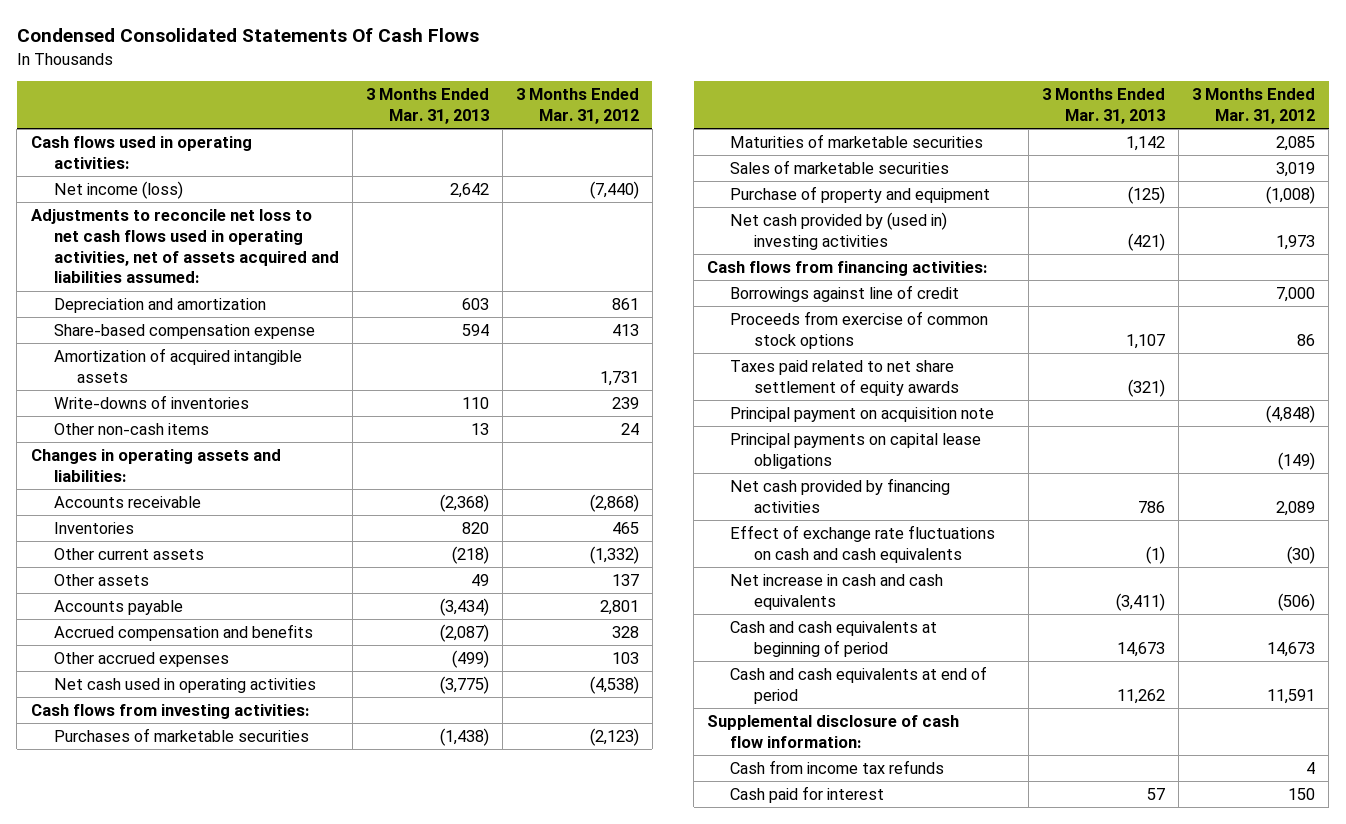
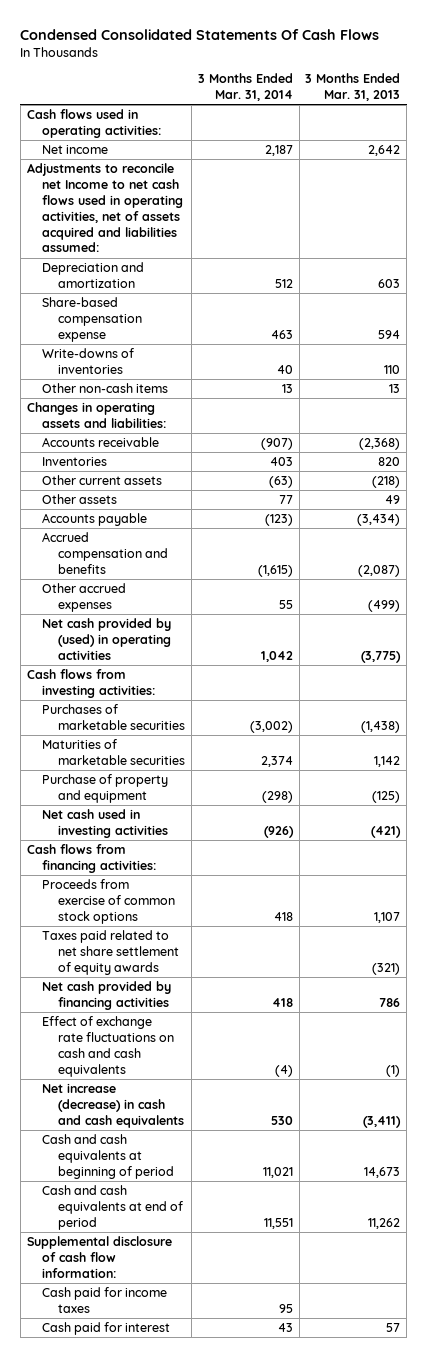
[515,88,639,124] 3 Months Ended Mar. 31, 2012 -> none
none -> [197,73,293,102] 3 Months Ended Mar. 31, 2014
[53,180,183,199] Net income (loss) -> [42,145,109,155] Net income
[30,208,339,284] Adjustments to reconcile net loss to net cash flows used in operating activities, net of assets acquired and liabilities assumed: -> [26,163,184,253] Adjustments to reconcile net Income to net cash flows used in operating activities, net of assets acquired and liabilities assumed:
[53,347,302,383] Amortization of acquired intangible assets -> none
[53,677,316,693] Net cash used in operating activities -> [42,618,172,660] Net cash provided by (used) in operating activities
[730,159,950,174] Sales of marketable securities -> none
[730,211,948,250] Net cash provided by (used in) investing activities -> [42,809,168,839] Net cash used in investing activities
[730,284,960,302] Borrowings against line of credit -> none
[730,406,995,422] Principal payment on acquisition note -> none
[730,432,982,469] Principal payments on capital lease obligations -> none
[730,573,944,610] Net increase in cash and cash equivalents -> [42,1083,184,1128] Net increase (decrease) in cash and cash equivalents
[730,759,945,774] Cash from income tax refunds -> none
none -> [42,1287,168,1314] Cash paid for income taxes

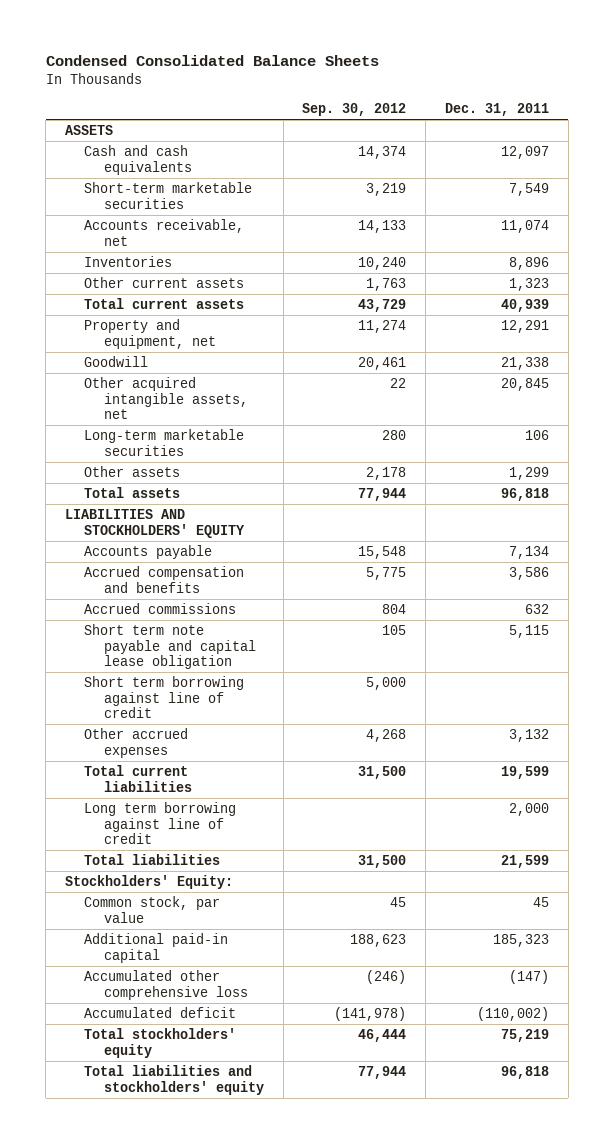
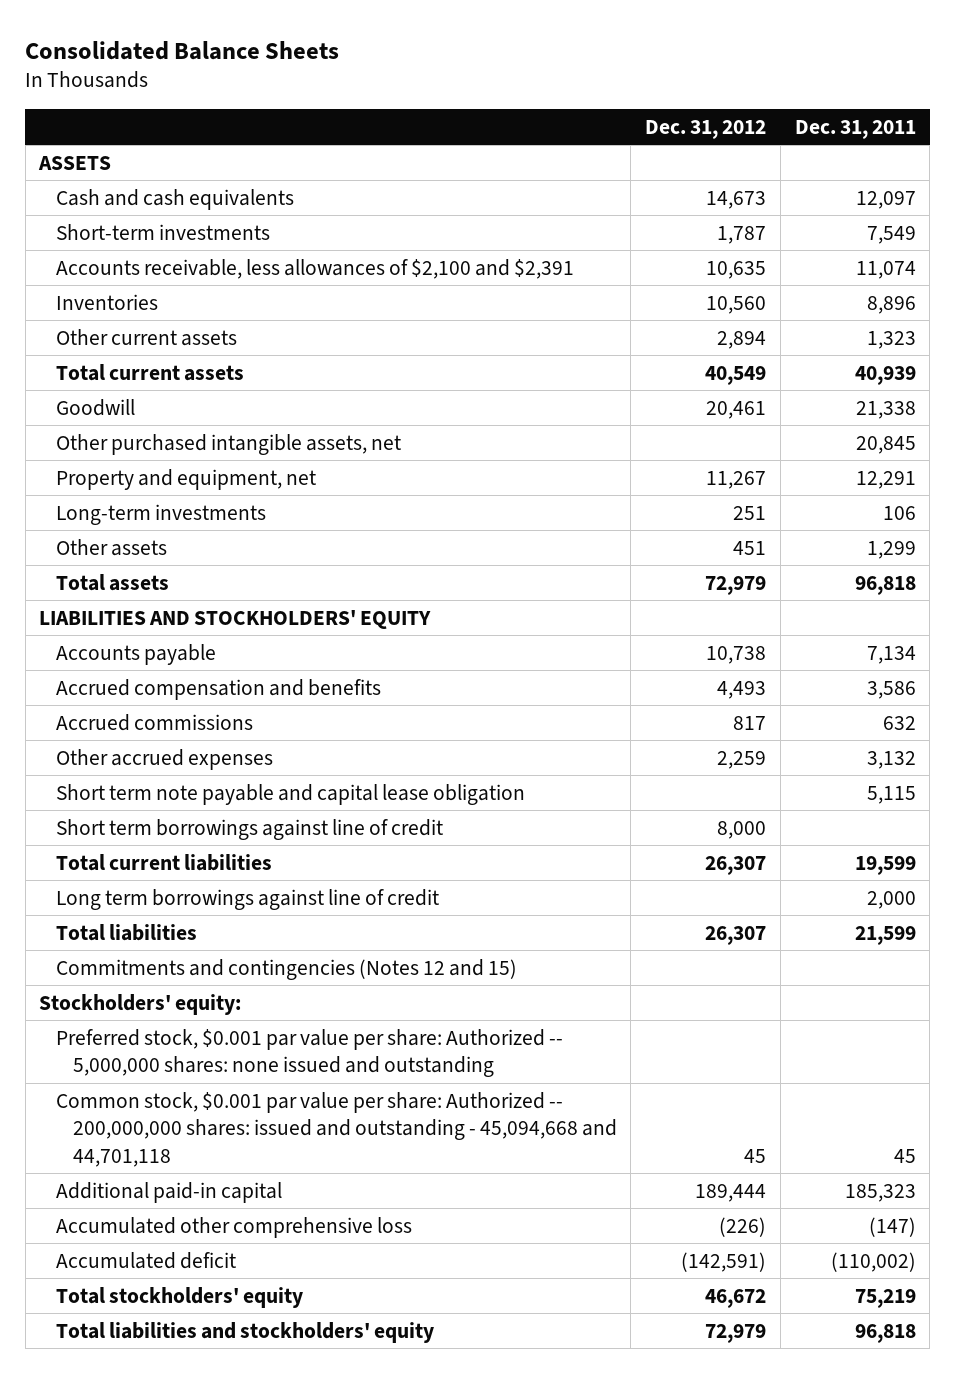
[45,55,379,67] Condensed Consolidated Balance Sheets -> [25,40,340,60] Consolidated Balance Sheets
[302,102,407,116] Sep. 30, 2012 -> none
none -> [645,119,767,139] Dec. 31, 2012
[84,182,253,209] Short-term marketable securities -> [56,223,271,240] Short-term investments
[84,219,245,246] Accounts receivable, net -> [56,258,575,279] Accounts receivable, less allowances of $2,100 and $2,391
[84,377,248,420] Other acquired intangible assets, net -> [56,433,402,455] Other purchased intangible assets, net
[84,319,216,349] Property and equipment, net -> [56,468,317,490] Property and equipment, net
[84,429,245,456] Long-term marketable securities -> [56,503,267,525] Long-term investments
[84,676,245,719] Short term borrowing against line of credit -> none
[84,624,256,670] Short term note payable and capital lease obligation -> [56,783,526,805] Short term note payable and capital lease obligation
none -> [56,818,444,840] Short term borrowings against line of credit
[84,802,237,845] Long term borrowing against line of credit -> [56,888,440,910] Long term borrowings against line of credit
none -> [56,958,518,980] Commitments and contingencies (Notes 12 and 15)
[64,875,233,890] Stockholders' Equity: -> [39,993,242,1015] Stockholders' equity:
none -> [56,1028,564,1078] Preferred stock, $0.001 par value per share: Authorized -- 5,000,000 shares: none issued and outstanding
[84,896,221,923] Common stock, par value -> [56,1091,617,1167] Common stock, $0.001 par value per share: Authorized -- 200,000,000 shares: issued and outstanding - 45,094,668 and 44,701,118

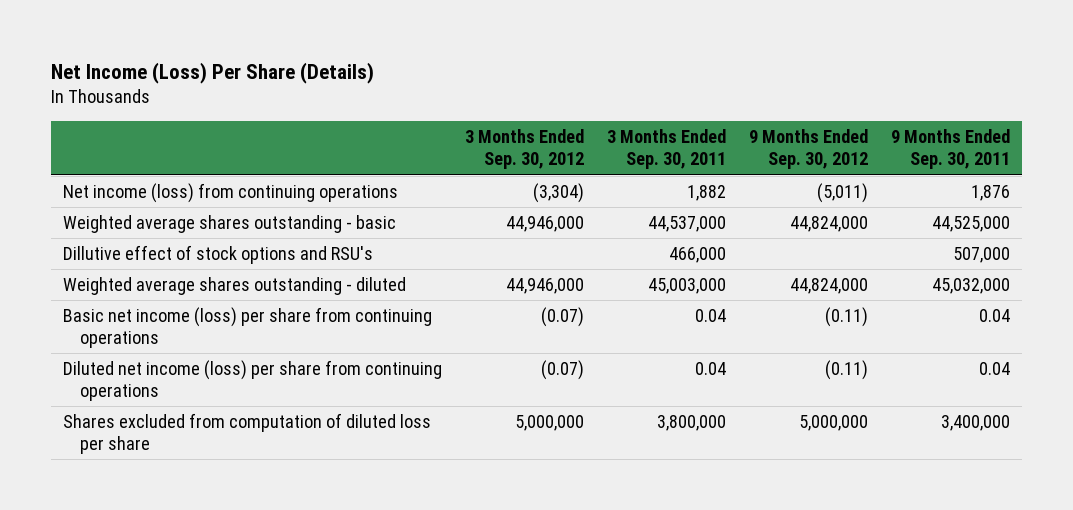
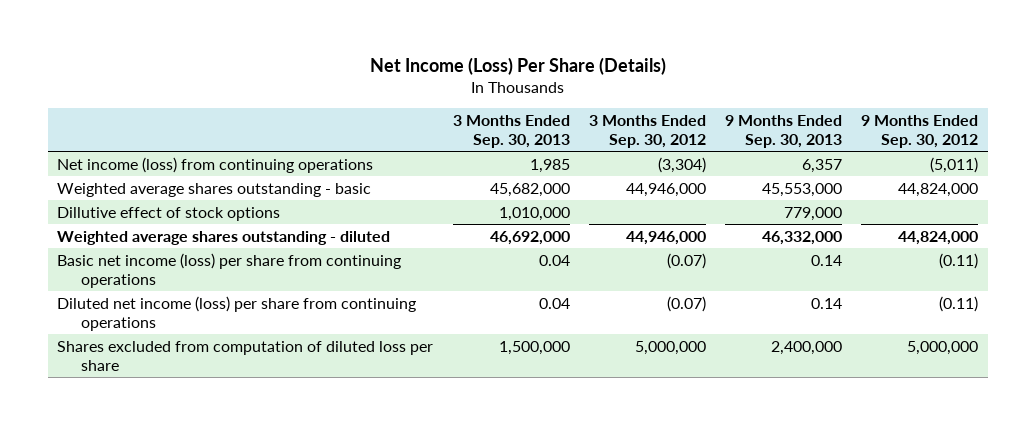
[607,129,727,170] 3 Months Ended Sep. 30, 2011 -> none
[891,129,1011,170] 9 Months Ended Sep. 30, 2011 -> none
none -> [452,114,570,149] 3 Months Ended Sep. 30, 2013
none -> [725,114,843,149] 9 Months Ended Sep. 30, 2013
[62,244,373,264] Dillutive effect of stock options and RSU's -> [57,206,281,221] Dillutive effect of stock options

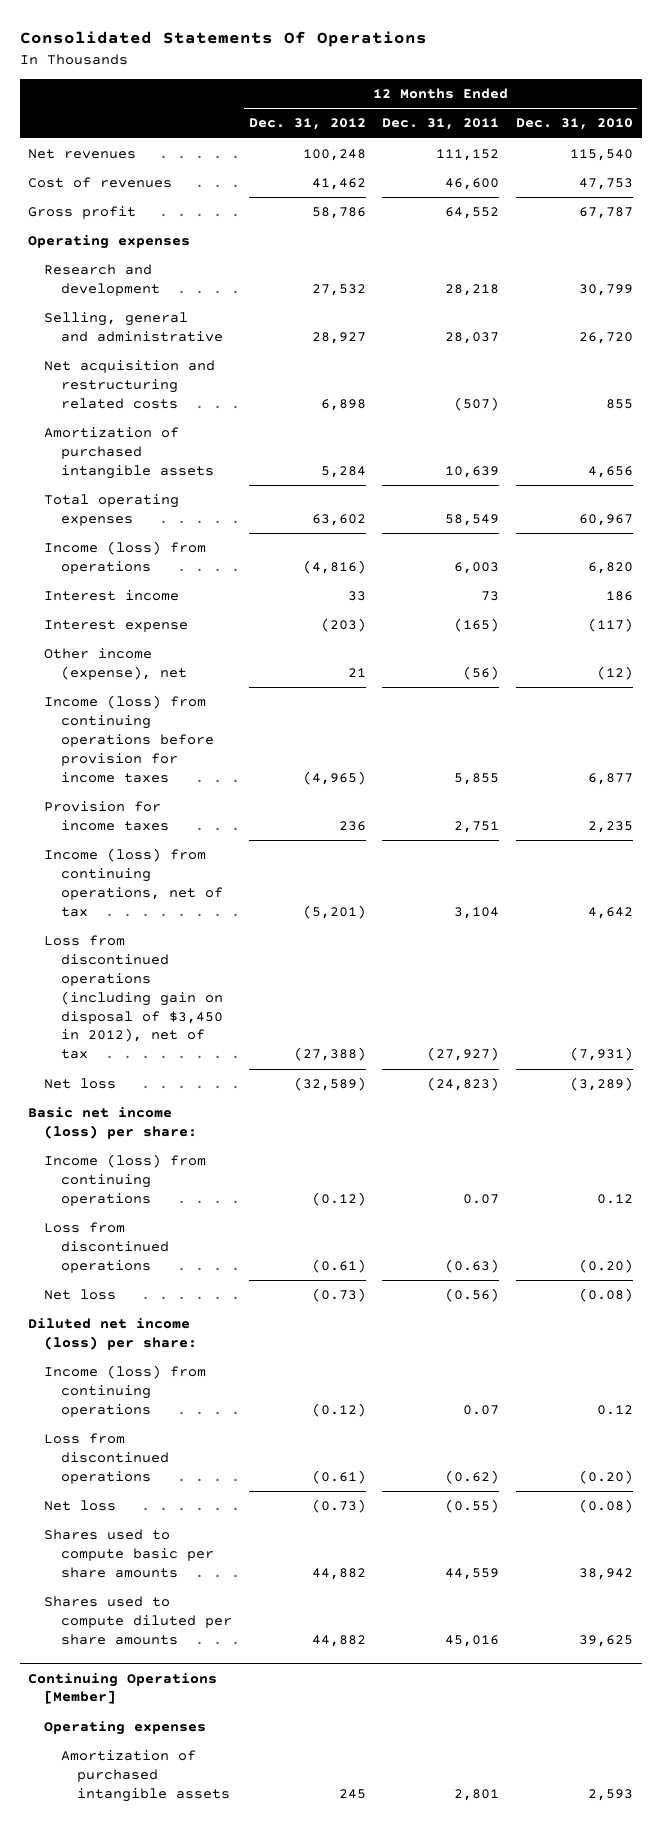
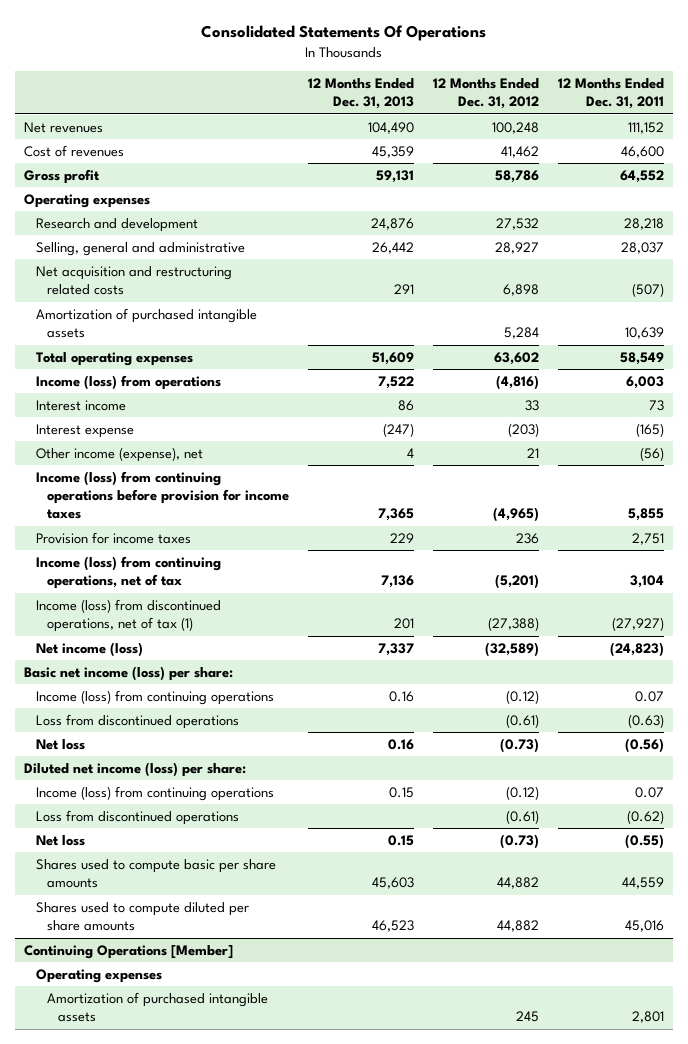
[516,118,634,131] Dec. 31, 2010 -> none
none -> [307,78,414,110] 12 Months Ended Dec. 31, 2013
[44,935,223,1060] Loss from discontinued operations (including gain on disposal of $3,450 in 2012), net of tax -> [35,598,221,633] Income (loss) from discontinued operations, net of tax (1)
[44,1078,117,1090] Net loss -> [35,641,143,657] Net income (loss)

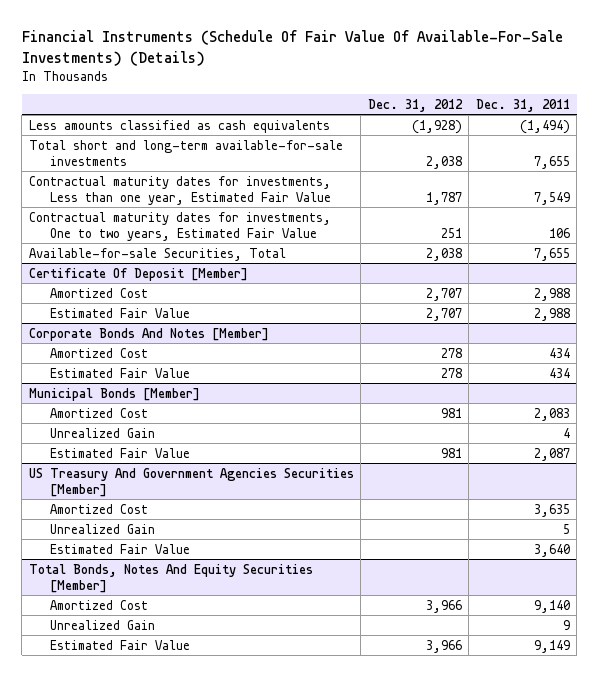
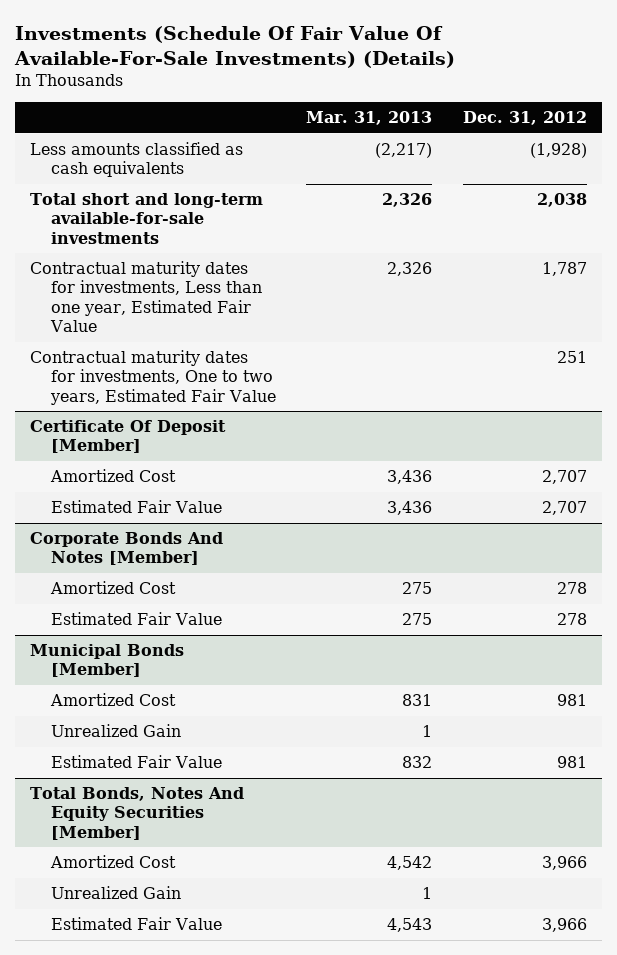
[21,30,563,66] Financial Instruments (Schedule Of Fair Value Of Available-For-Sale Investments) (Details) -> [13,25,455,68] Investments (Schedule Of Fair Value Of Available-For-Sale Investments) (Details)
[475,98,570,112] Dec. 31, 2011 -> none
none -> [306,111,433,126] Mar. 31, 2013
[28,247,286,261] Available-for-sale Securities, Total -> none
[28,467,354,497] US Treasury And Government Agencies Securities [Member] -> none
[49,503,148,514] Amortized Cost -> none
[49,523,155,534] Unrealized Gain -> none
[49,543,190,554] Estimated Fair Value -> none

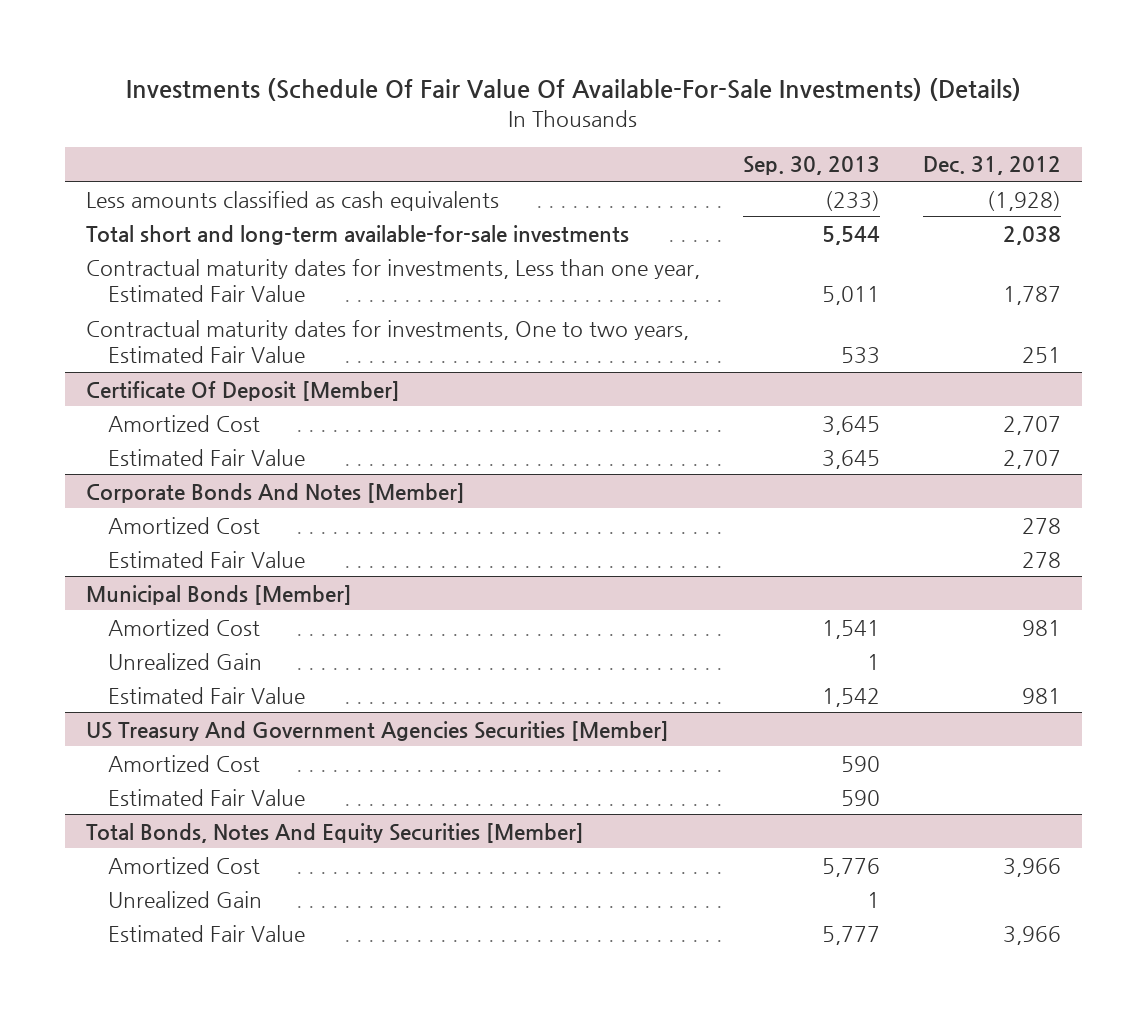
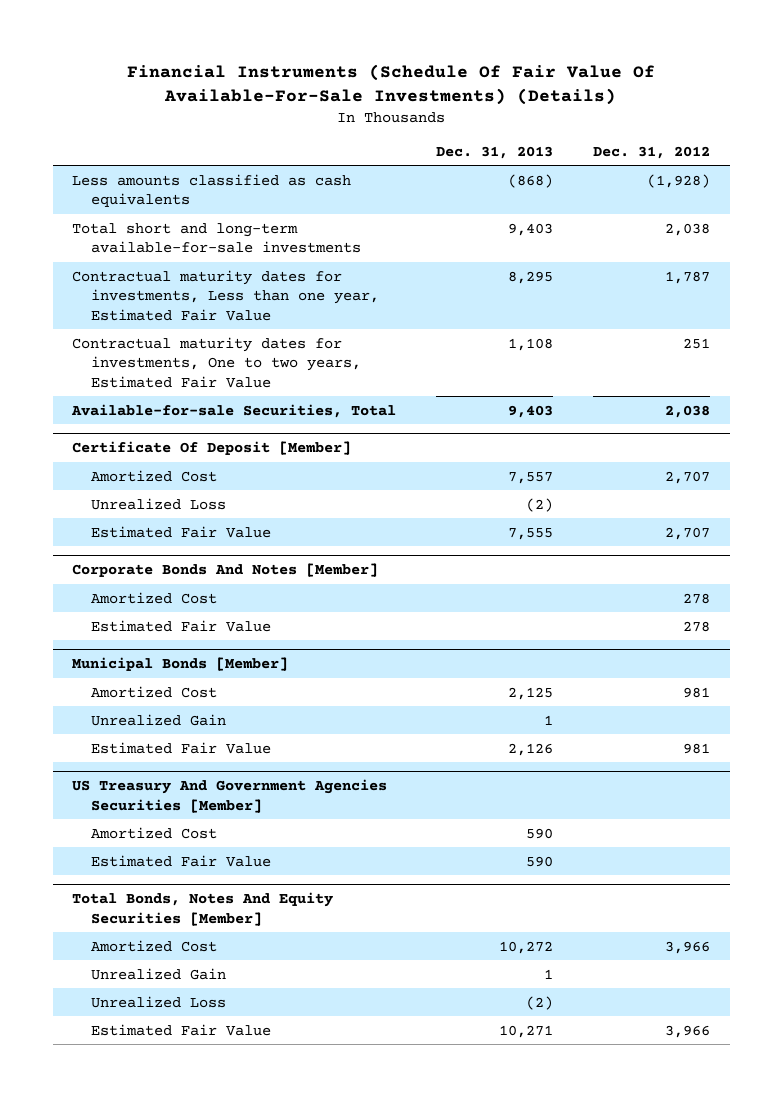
[126,78,1022,102] Investments (Schedule Of Fair Value Of Available-For-Sale Investments) (Details) -> [127,63,656,105] Financial Instruments (Schedule Of Fair Value Of Available-For-Sale Investments) (Details)
[742,156,880,176] Sep. 30, 2013 -> none
none -> [436,145,554,159] Dec. 31, 2013
none -> [71,403,397,418] Available-for-sale Securities, Total
none -> [90,497,226,510] Unrealized Loss
none -> [90,995,226,1008] Unrealized Loss

